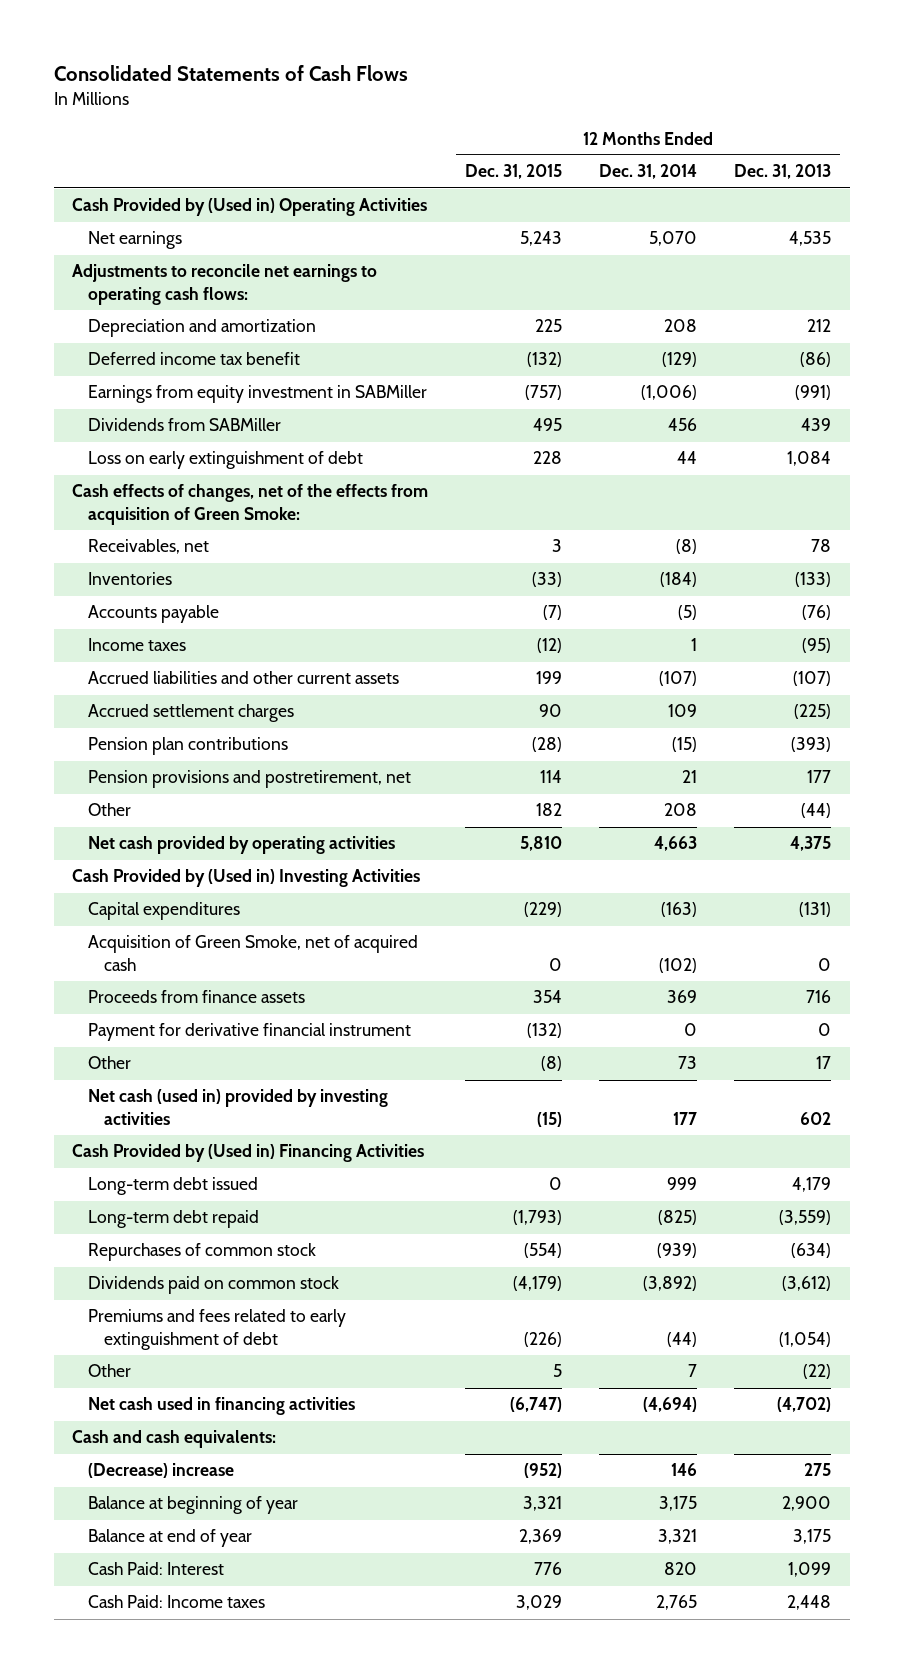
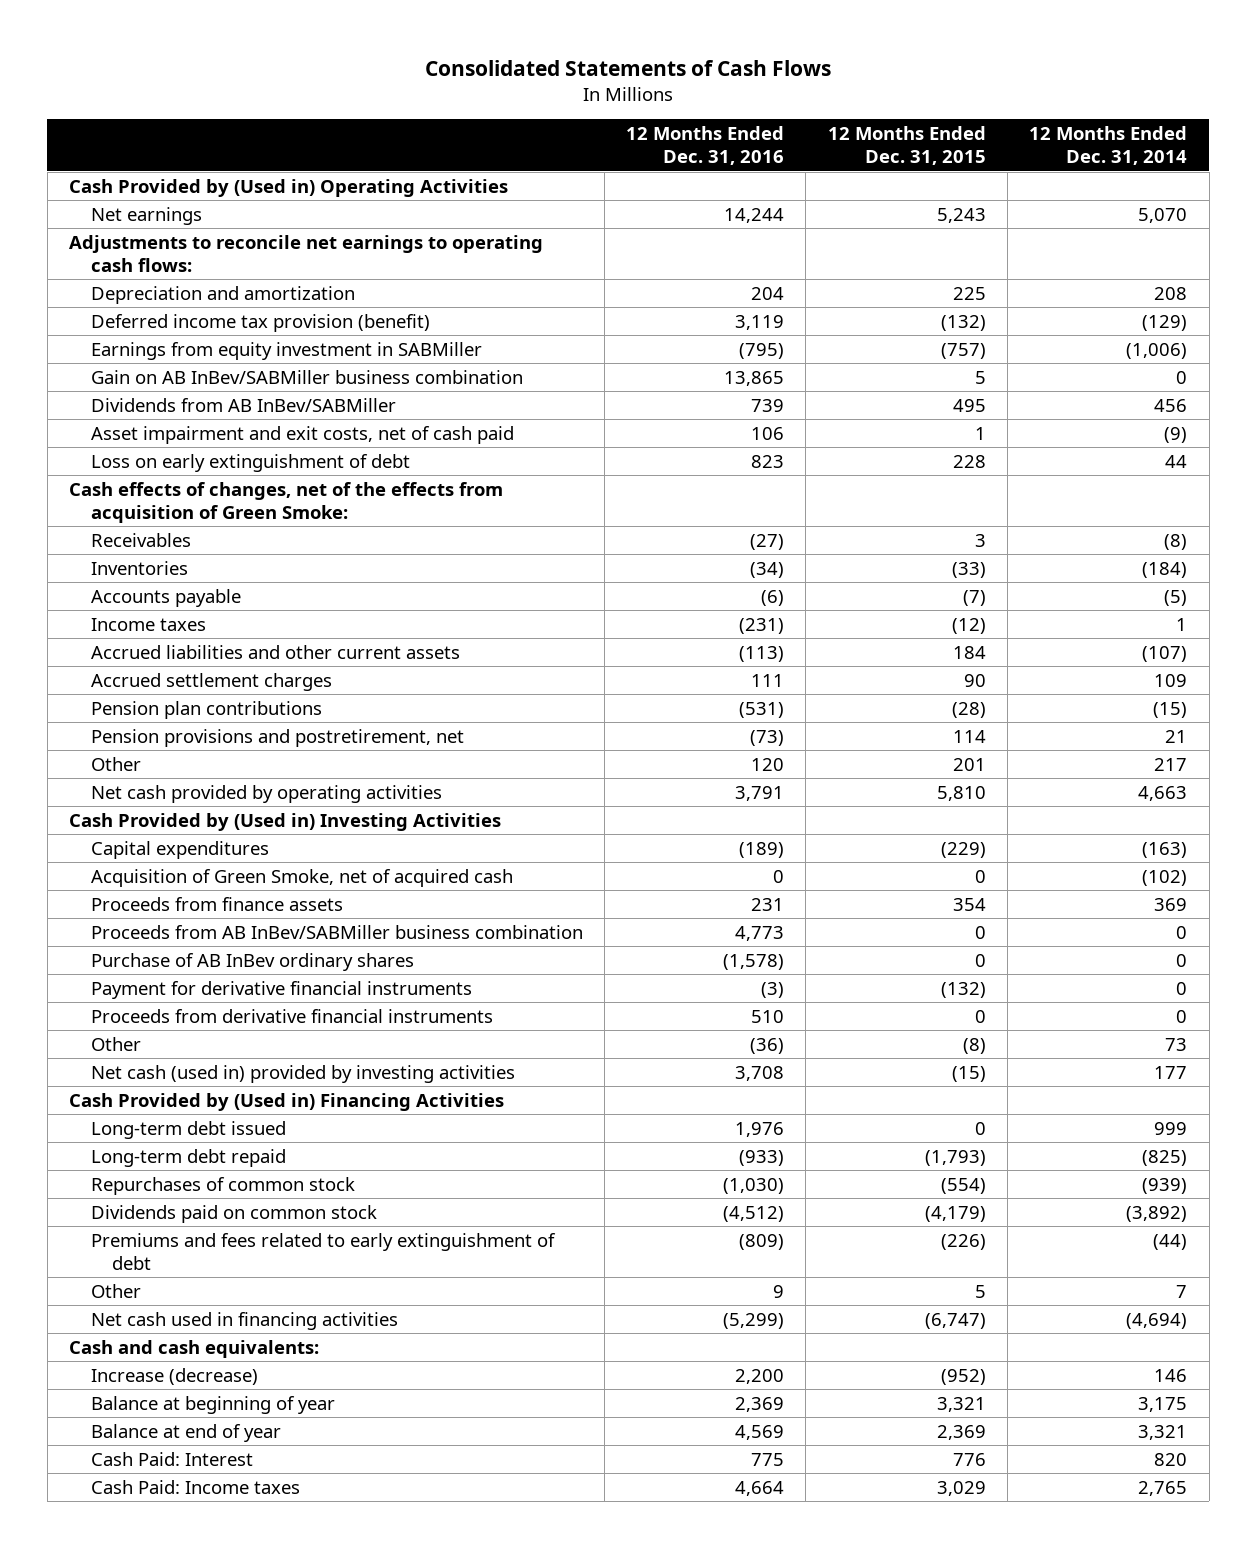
[734,164,832,180] Dec. 31, 2013 -> none
none -> [626,126,785,166] 12 Months Ended Dec. 31, 2016
[88,352,301,366] Deferred income tax benefit -> [90,313,430,332] Deferred income tax provision (benefit)
none -> [90,369,523,384] Gain on AB InBev/SABMiller business combination
[88,418,282,432] Dividends from SABMiller -> [90,397,396,412] Dividends from AB InBev/SABMiller
none -> [90,425,514,444] Asset impairment and exit costs, net of cash paid
[88,539,210,555] Receivables, net -> [90,532,191,547] Receivables
[536,671,563,685] 199 -> [952,645,986,659] 184
[536,803,563,817] 182 -> [952,757,986,771] 201
[664,803,698,817] 208 -> [1154,757,1188,771] 217
none -> [90,924,583,939] Proceeds from AB InBev/SABMiller business combination
none -> [90,952,414,971] Purchase of AB InBev ordinary shares
[88,1023,412,1042] Payment for derivative financial instrument -> [90,980,472,999] Payment for derivative financial instruments
none -> [90,1008,493,1023] Proceeds from derivative financial instruments
[88,1463,235,1479] (Decrease) increase -> [90,1367,258,1385] Increase (decrease)

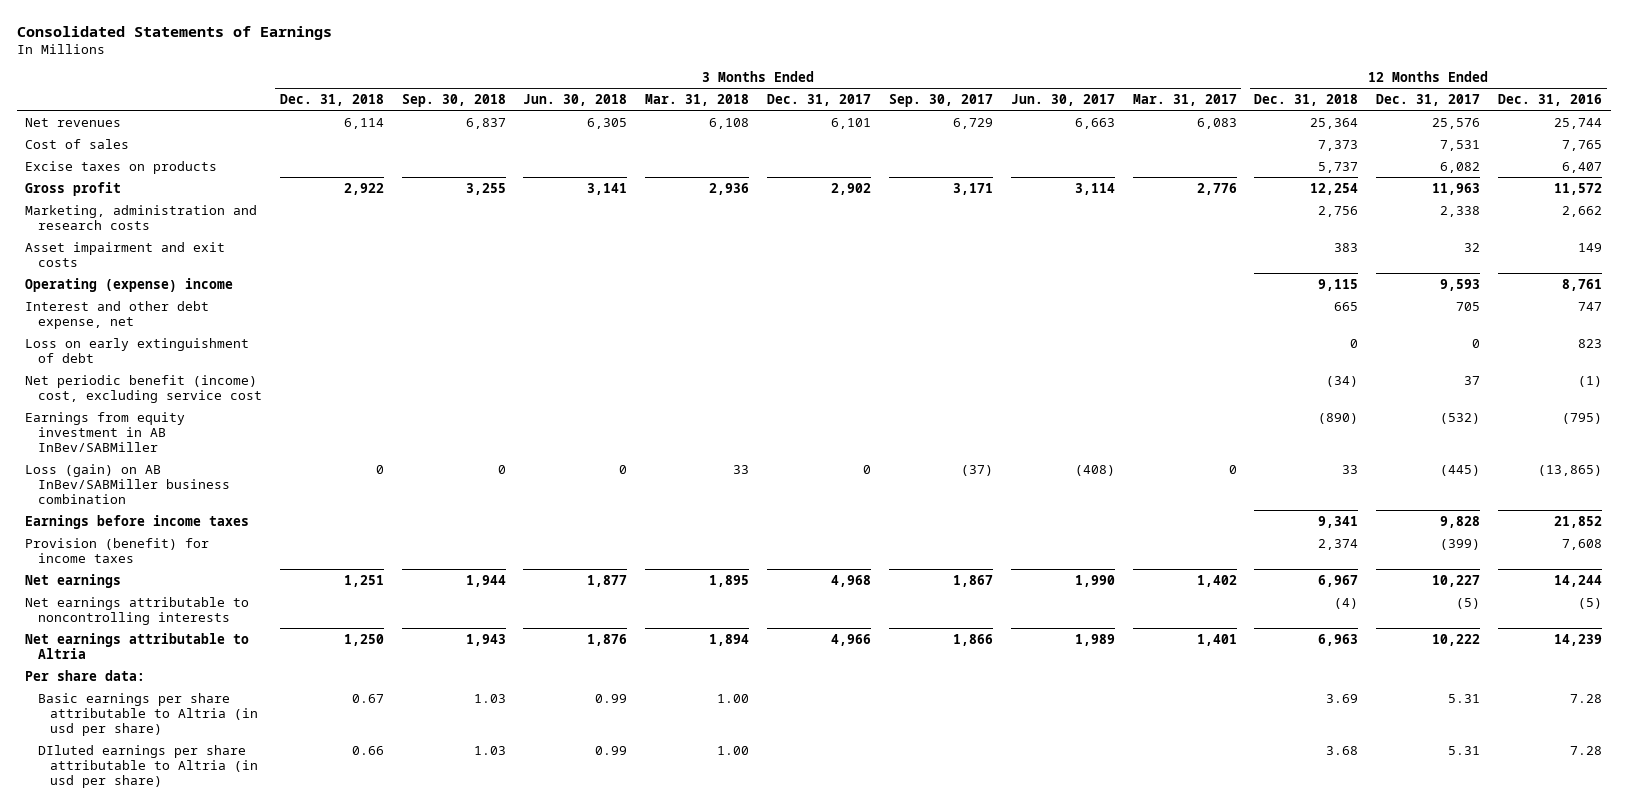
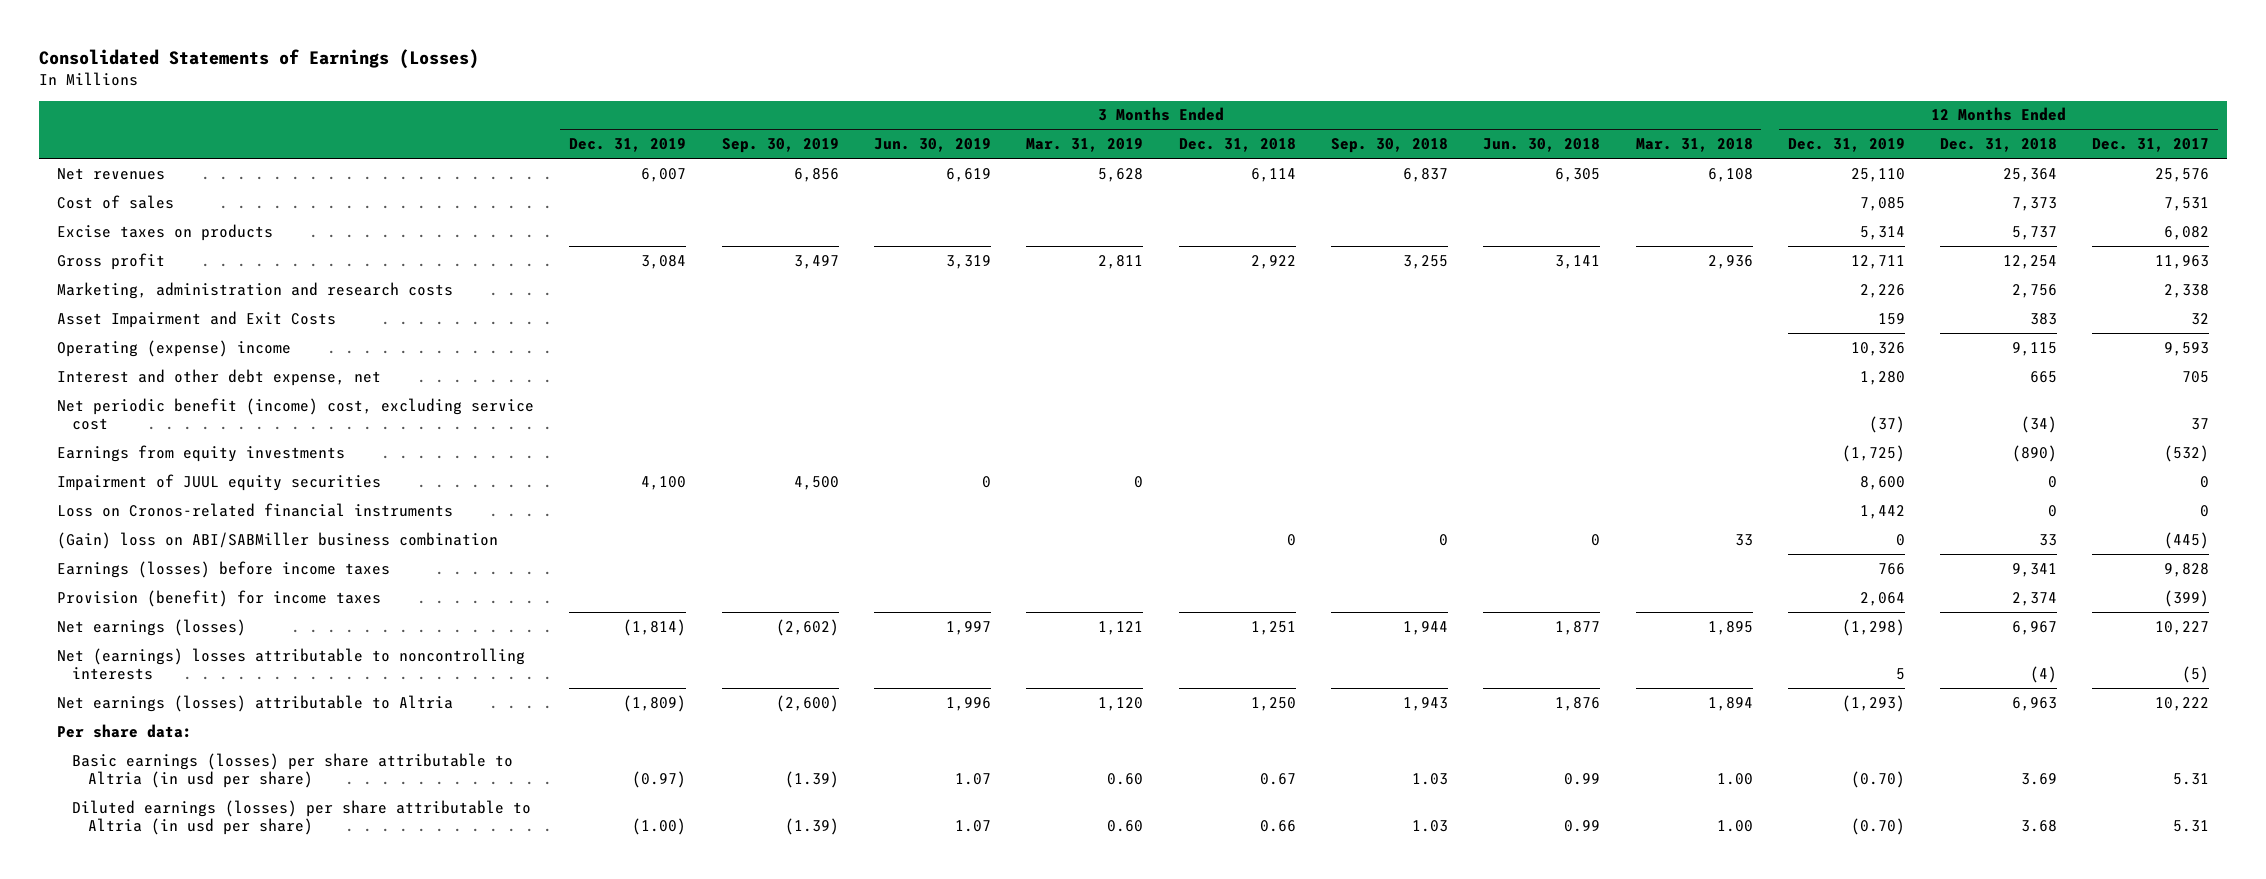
[16,25,332,40] Consolidated Statements of Earnings -> [39,48,480,69] Consolidated Statements of Earnings (Losses)
[767,94,872,107] Dec. 31, 2017 -> none
[888,94,993,108] Sep. 30, 2017 -> none
[1010,94,1115,107] Jun. 30, 2017 -> none
[1132,94,1237,107] Mar. 31, 2017 -> none
[1498,94,1603,107] Dec. 31, 2016 -> none
none -> [569,138,687,153] Dec. 31, 2019
none -> [721,138,839,154] Sep. 30, 2019
none -> [873,138,991,153] Jun. 30, 2019
none -> [1026,138,1144,153] Mar. 31, 2019
none -> [1787,138,1905,153] Dec. 31, 2019
[25,241,226,267] Asset impairment and exit costs -> [56,310,336,328] Asset Impairment and Exit Costs
[25,337,250,363] Loss on early extinguishment of debt -> none
[25,411,186,453] Earnings from equity investment in AB InBev/SABMiller -> [56,444,345,462] Earnings from equity investments
none -> [56,473,381,491] Impairment of JUUL equity securities
none -> [56,502,453,517] Loss on Cronos-related financial instruments
[25,463,230,505] Loss (gain) on AB InBev/SABMiller business combination -> [56,531,498,549] (Gain) loss on ABI/SABMiller business combination
[25,514,250,529] Earnings before income taxes -> [56,560,390,578] Earnings (losses) before income taxes
[25,573,122,588] Net earnings -> [56,618,246,636] Net earnings (losses)
[25,596,250,625] Net earnings attributable to noncontrolling interests -> [56,647,525,681] Net (earnings) losses attributable to noncontrolling interests
[25,632,250,659] Net earnings attributable to Altria -> [56,694,453,712] Net earnings (losses) attributable to Altria
[37,692,259,737] Basic earnings per share attributable to Altria (in usd per share) -> [72,752,514,789] Basic earnings (losses) per share attributable to Altria (in usd per share)
[37,744,259,789] DIluted earnings per share attributable to Altria (in usd per share) -> [72,799,532,836] Diluted earnings (losses) per share attributable to Altria (in usd per share)

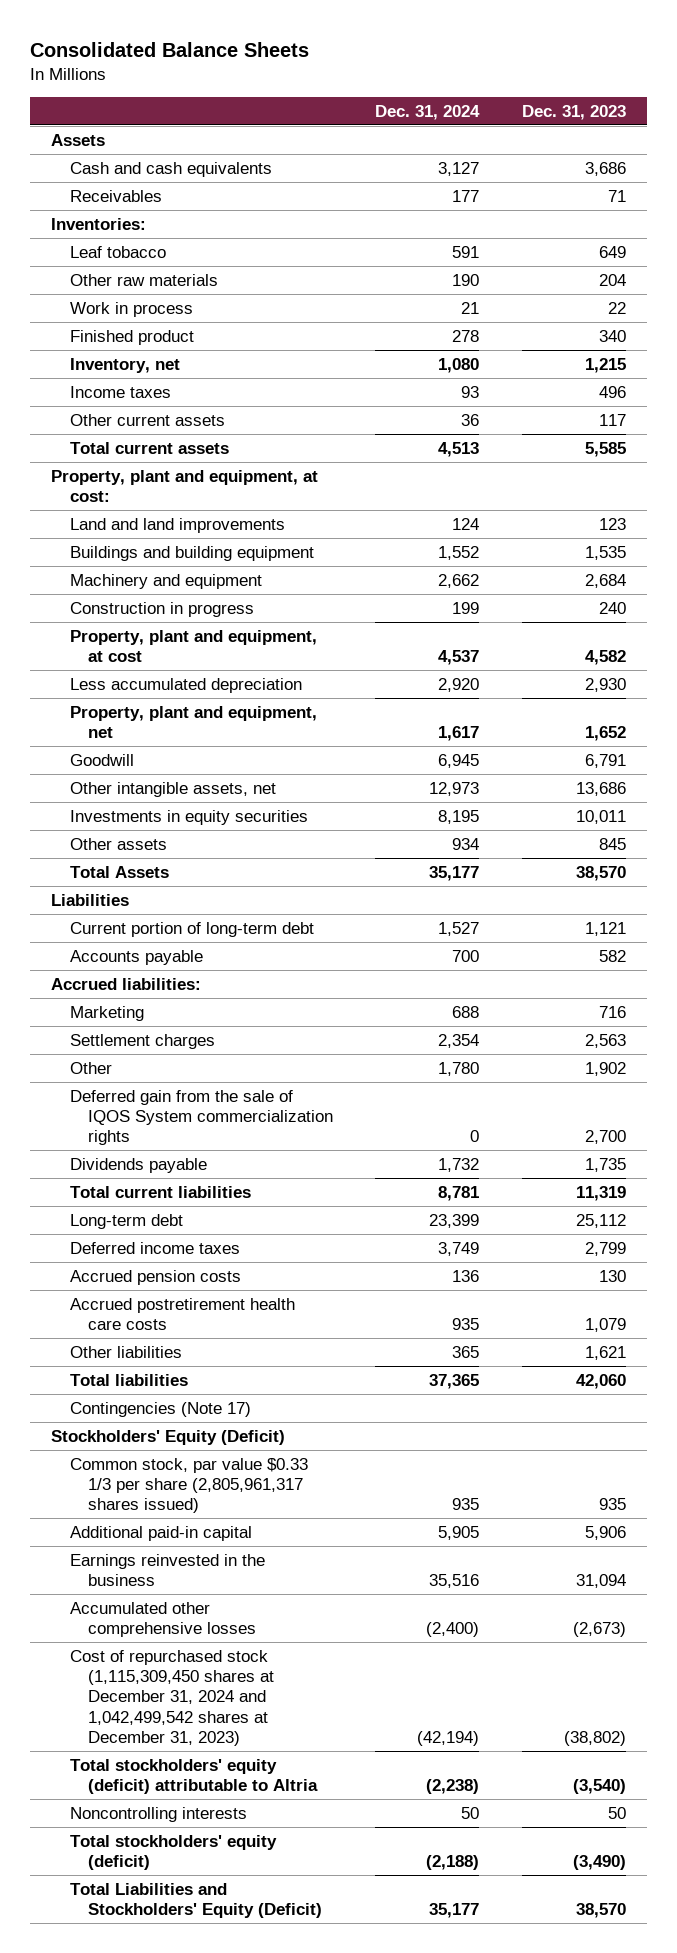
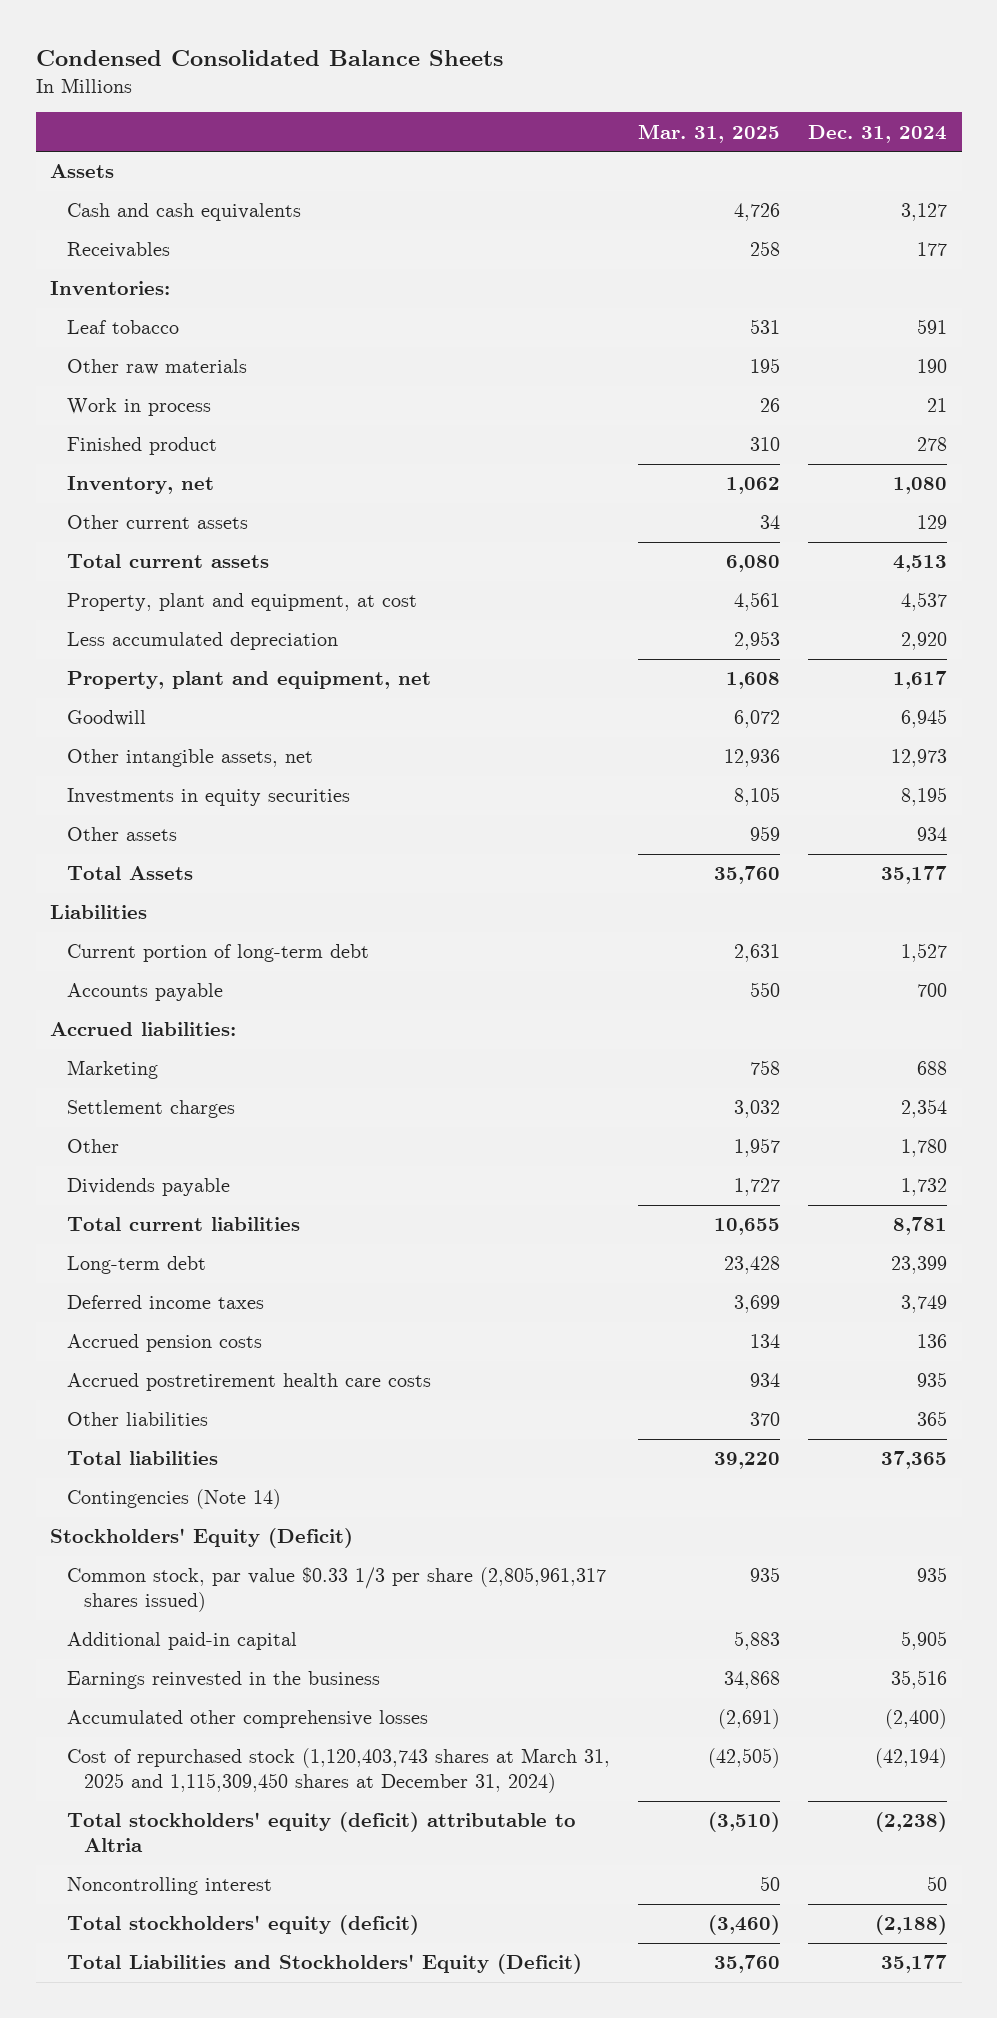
[30,41,310,57] Consolidated Balance Sheets -> [35,50,503,67] Condensed Consolidated Balance Sheets
[521,104,626,120] Dec. 31, 2023 -> none
none -> [638,123,781,143] Mar. 31, 2025
[69,385,171,398] Income taxes -> none
[461,413,480,426] 36 -> [917,515,948,530] 129
[51,469,319,503] Property, plant and equipment, at cost: -> none
[69,517,285,533] Land and land improvements -> none
[69,545,314,561] Buildings and building equipment -> none
[69,573,262,589] Machinery and equipment -> none
[69,601,254,617] Construction in progress -> none
[69,1089,333,1146] Deferred gain from the sale of IQOS System commercialization rights -> none
[69,1401,251,1417] Contingencies (Note 17) -> [67,1489,282,1510] Contingencies (Note 14)
[69,1649,274,1747] Cost of repurchased stock (1,115,309,450 shares at December 31, 2024 and 1,042,499,542 shares at December 31, 2023) -> [67,1748,611,1794] Cost of repurchased stock (1,120,403,743 shares at March 31, 2025 and 1,115,309,450 shares at December 31, 2024)
[69,1806,247,1822] Noncontrolling interests -> [67,1877,273,1896] Noncontrolling interest

